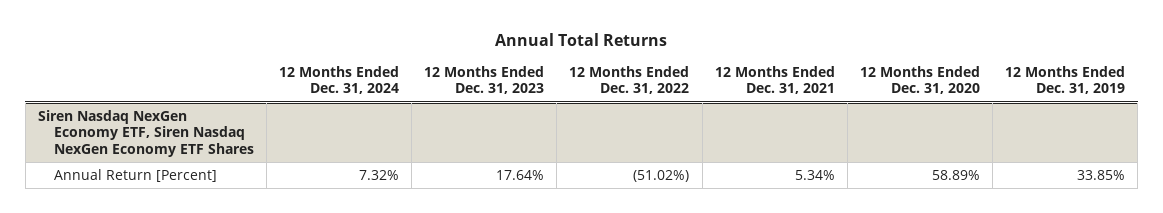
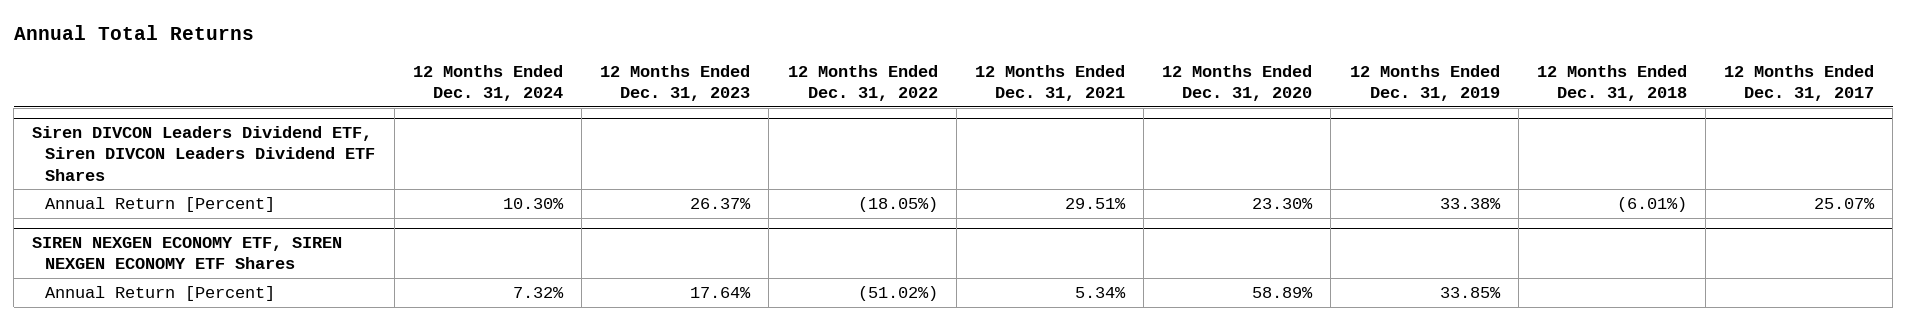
none -> [1536,64,1687,102] 12 Months Ended Dec. 31, 2018
none -> [1724,64,1875,102] 12 Months Ended Dec. 31, 2017
none -> [32,126,376,181] Siren DIVCON Leaders Dividend ETF, Siren DIVCON Leaders Dividend ETF Shares
none -> [45,196,276,212] Annual Return [Percent]
[37,109,254,157] Siren Nasdaq NexGen Economy ETF, Siren Nasdaq NexGen Economy ETF Shares -> [32,237,343,270] SIREN NEXGEN ECONOMY ETF, SIREN NEXGEN ECONOMY ETF Shares

